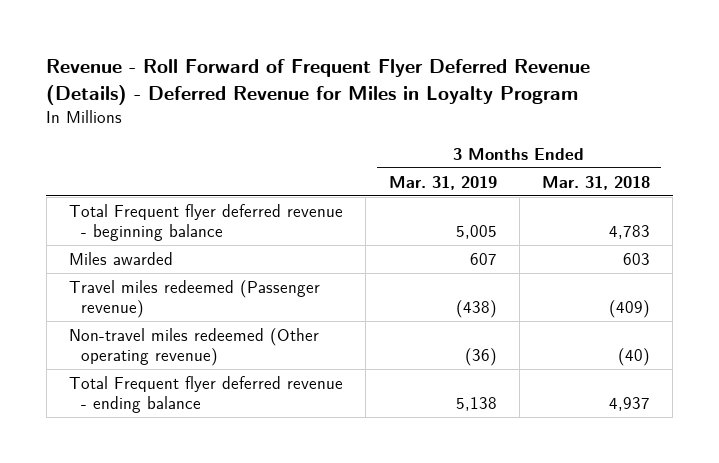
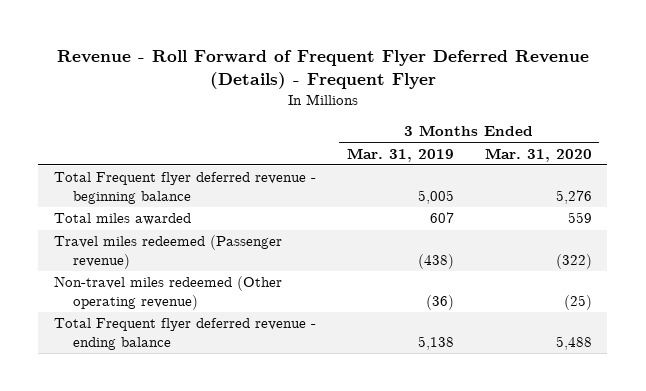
[46,58,591,105] Revenue - Roll Forward of Frequent Flyer Deferred Revenue (Details) - Deferred Revenue for Miles in Loyalty Program -> [56,49,589,89] Revenue - Roll Forward of Frequent Flyer Deferred Revenue (Details) - Frequent Flyer
[542,175,651,190] Mar. 31, 2018 -> none
none -> [484,147,592,162] Mar. 31, 2020
[69,251,174,265] Miles awarded -> [53,213,191,226] Total miles awarded

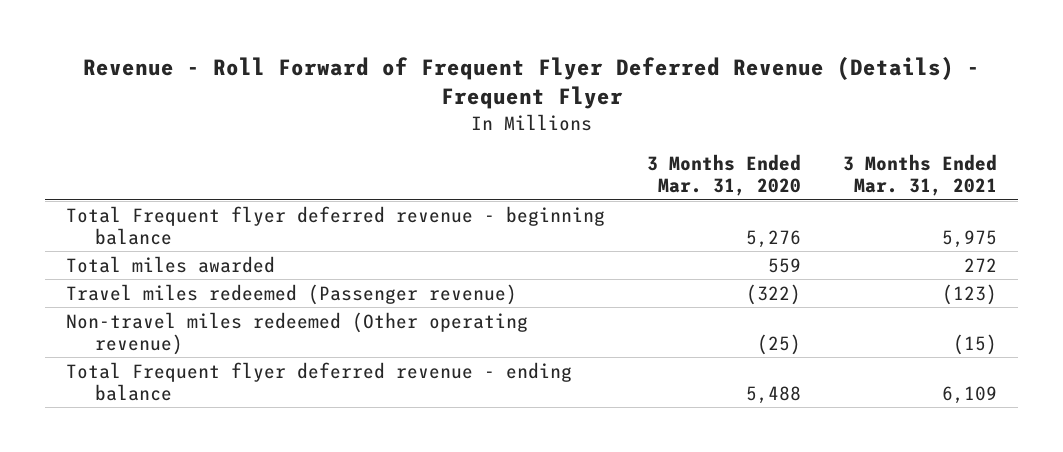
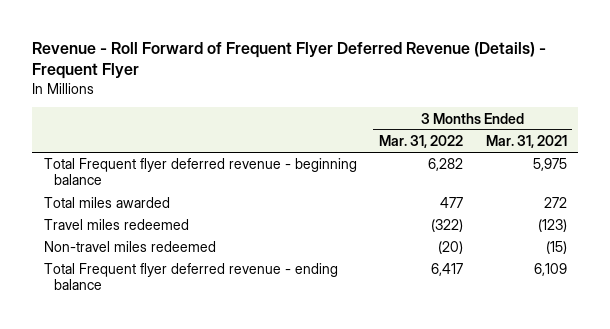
[647,154,802,197] 3 Months Ended Mar. 31, 2020 -> none
none -> [379,135,464,149] Mar. 31, 2022
[66,283,518,305] Travel miles redeemed (Passenger revenue) -> [43,219,189,231] Travel miles redeemed
[66,311,529,355] Non-travel miles redeemed (Other operating revenue) -> [43,241,216,253] Non-travel miles redeemed

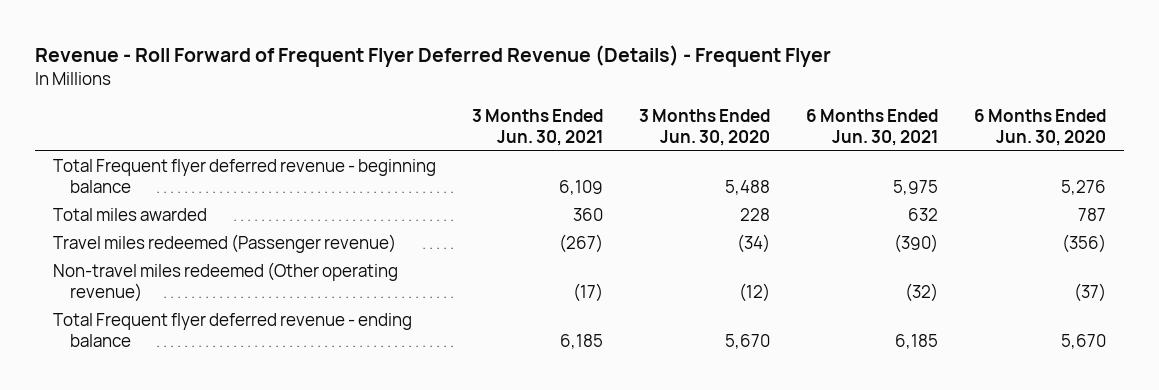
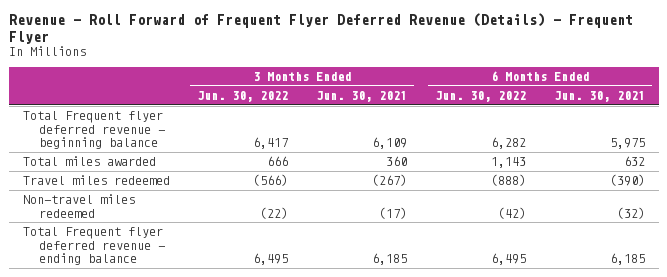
[638,108,770,147] 3 Months Ended Jun. 30, 2020 -> none
[973,108,1106,147] 6 Months Ended Jun. 30, 2020 -> none
none -> [197,90,289,102] Jun. 30, 2022
none -> [435,90,527,102] Jun. 30, 2022
[52,234,396,254] Travel miles redeemed (Passenger revenue) -> [22,175,170,186] Travel miles redeemed
[52,262,398,303] Non-travel miles redeemed (Other operating revenue) -> [22,194,135,218] Non-travel miles redeemed

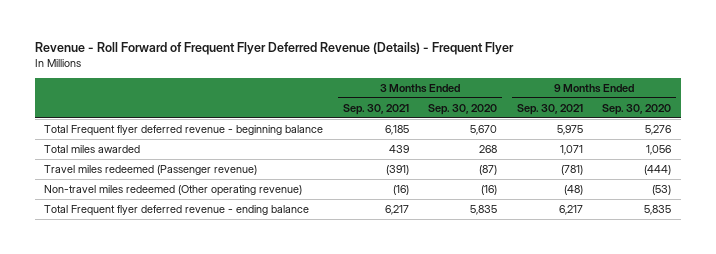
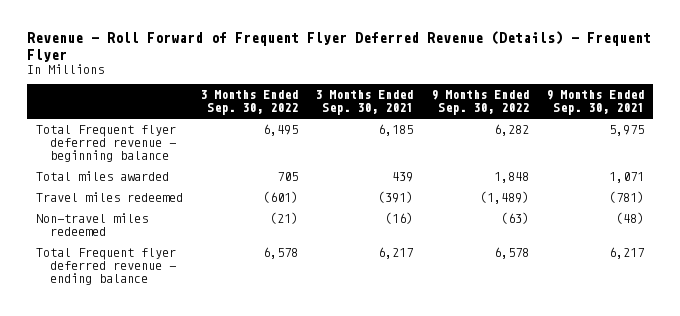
[428,103,498,115] Sep. 30, 2020 -> none
[602,103,672,115] Sep. 30, 2020 -> none
none -> [200,90,299,116] 3 Months Ended Sep. 30, 2022
none -> [430,90,529,116] 9 Months Ended Sep. 30, 2022
[44,165,258,176] Travel miles redeemed (Passenger revenue) -> [35,192,183,203] Travel miles redeemed
[44,185,303,197] Non-travel miles redeemed (Other operating revenue) -> [35,213,148,237] Non-travel miles redeemed

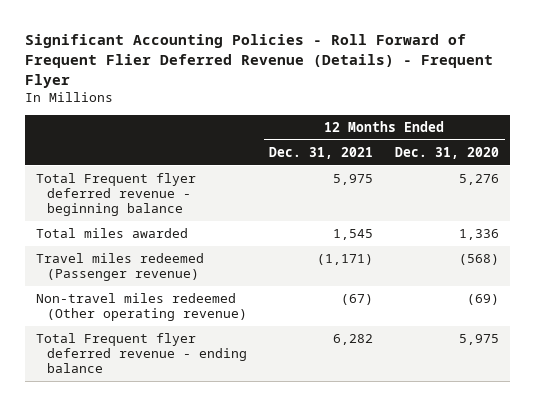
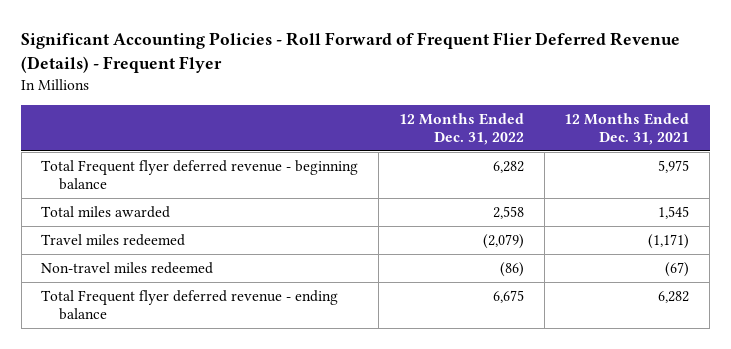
[395,146,500,159] Dec. 31, 2020 -> none
none -> [398,112,524,145] 12 Months Ended Dec. 31, 2022
[36,253,205,281] Travel miles redeemed (Passenger revenue) -> [41,233,186,246] Travel miles redeemed
[36,293,248,321] Non-travel miles redeemed (Other operating revenue) -> [41,261,214,274] Non-travel miles redeemed

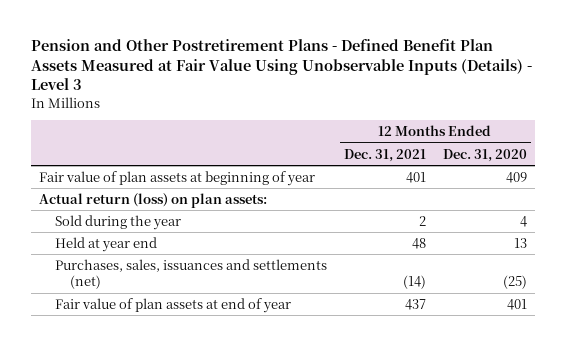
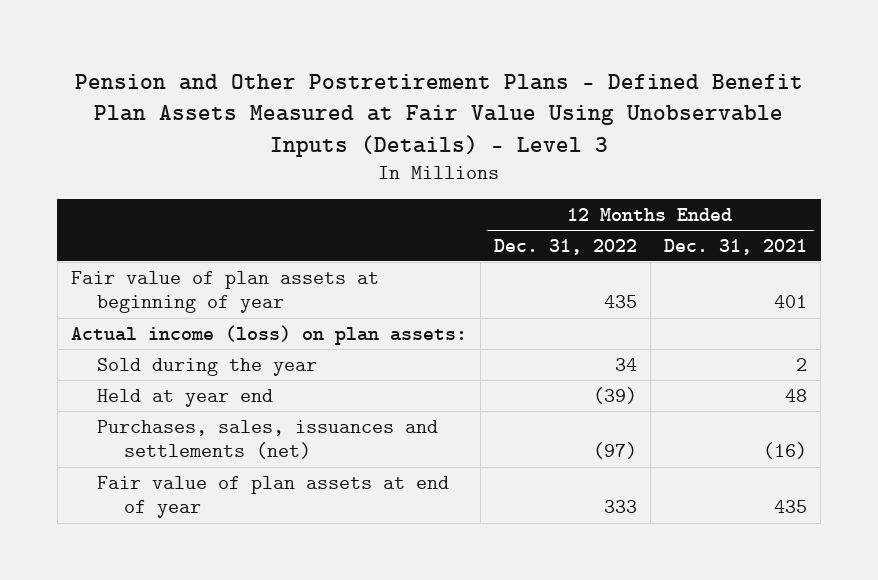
[442,148,527,162] Dec. 31, 2020 -> none
none -> [493,238,637,255] Dec. 31, 2022
[39,192,268,208] Actual return (loss) on plan assets: -> [70,324,467,345] Actual income (loss) on plan assets:
[402,275,426,290] (14) -> [763,442,808,460] (16)
[404,298,426,310] 437 -> [774,500,808,514] 435

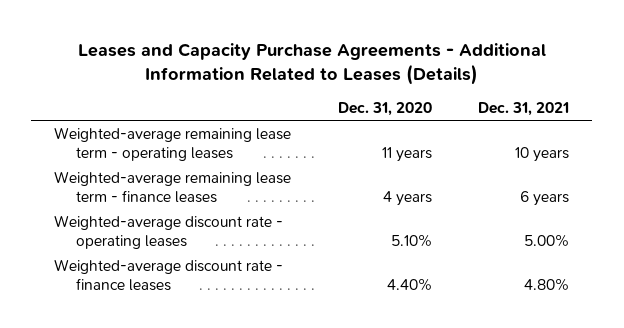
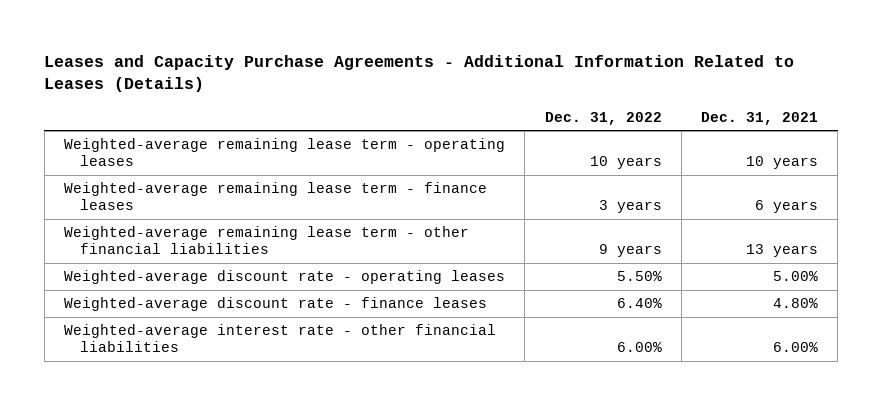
[337,102,432,117] Dec. 31, 2020 -> none
none -> [544,111,662,125] Dec. 31, 2022
none -> [63,226,469,255] Weighted-average remaining lease term - other financial liabilities
none -> [63,324,496,353] Weighted-average interest rate - other financial liabilities

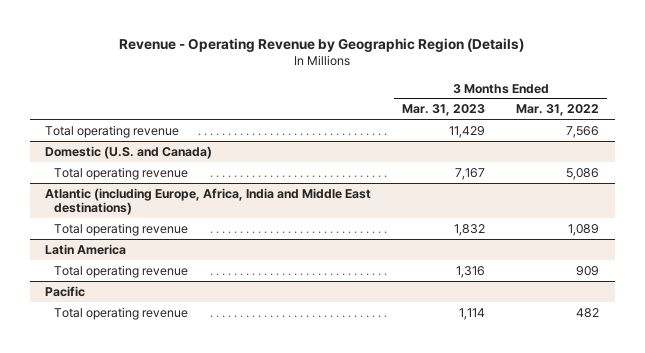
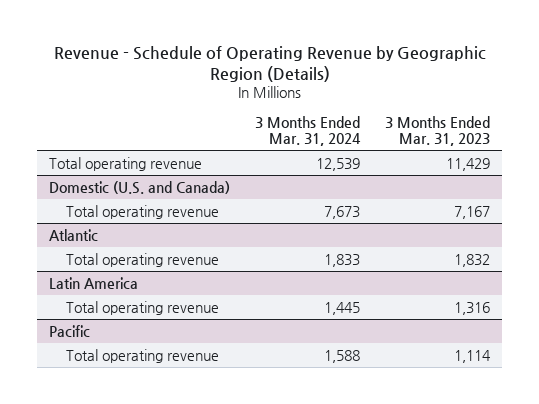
[119,37,525,52] Revenue - Operating Revenue by Geographic Region (Details) -> [53,45,486,82] Revenue - Schedule of Operating Revenue by Geographic Region (Details)
[516,104,600,117] Mar. 31, 2022 -> none
none -> [255,116,362,147] 3 Months Ended Mar. 31, 2024
[45,187,372,216] Atlantic (including Europe, Africa, India and Middle East destinations) -> [49,228,99,241] Atlantic

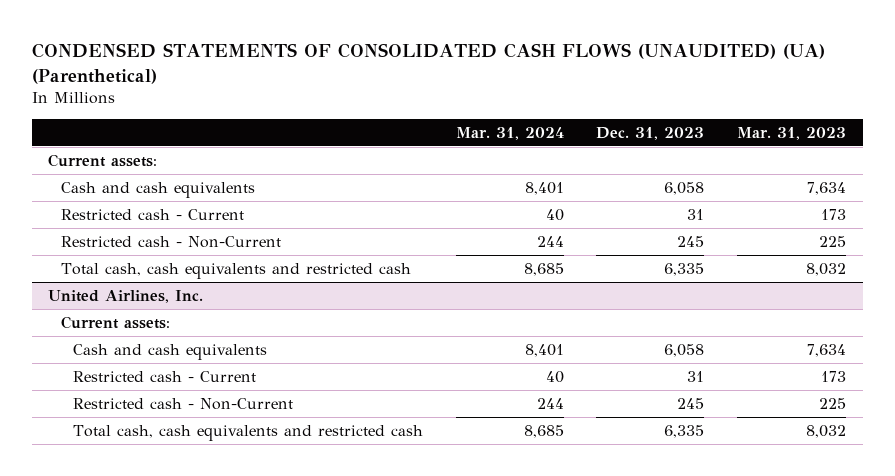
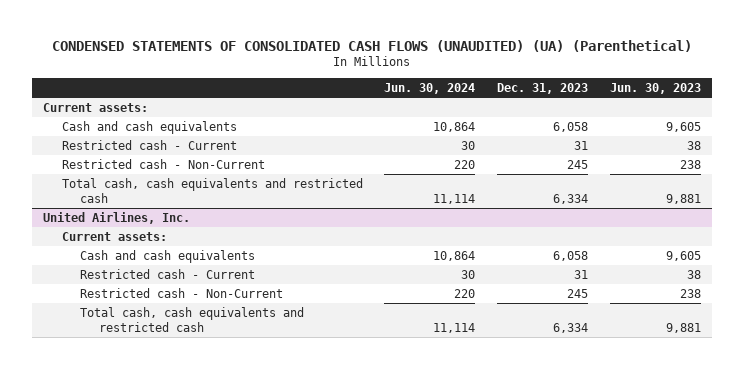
[455,127,564,141] Mar. 31, 2024 -> none
[737,127,847,141] Mar. 31, 2023 -> none
none -> [384,82,476,94] Jun. 30, 2024
none -> [609,82,701,94] Jun. 30, 2023
[664,262,705,276] 6,335 -> [553,193,589,204] 6,334
[664,424,705,438] 6,335 -> [553,322,589,333] 6,334

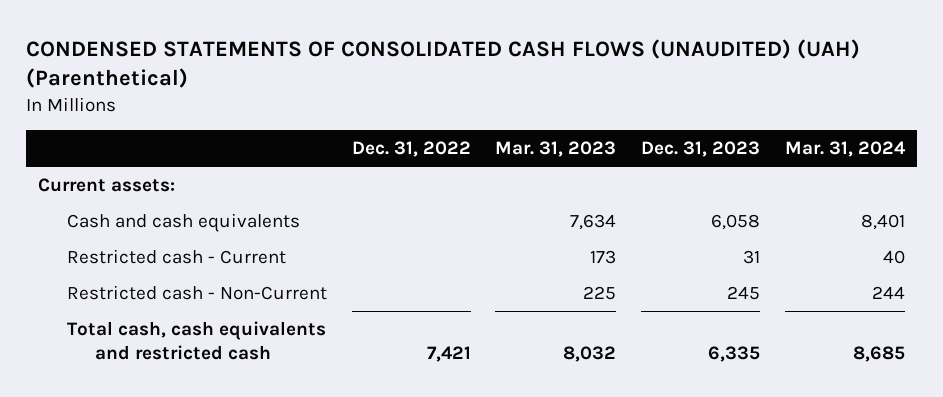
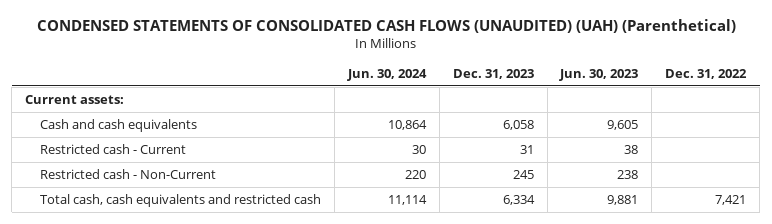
[495,141,617,158] Mar. 31, 2023 -> none
[784,141,906,158] Mar. 31, 2024 -> none
none -> [346,68,427,81] Jun. 30, 2024
none -> [559,68,639,81] Jun. 30, 2023
[708,345,761,362] 6,335 -> [502,195,535,206] 6,334

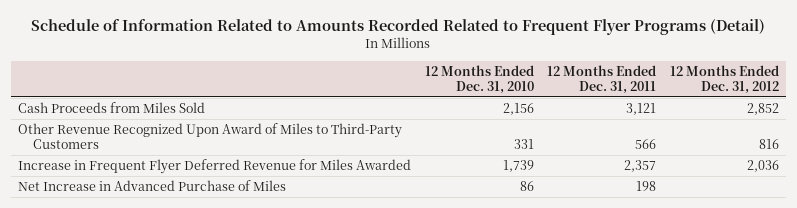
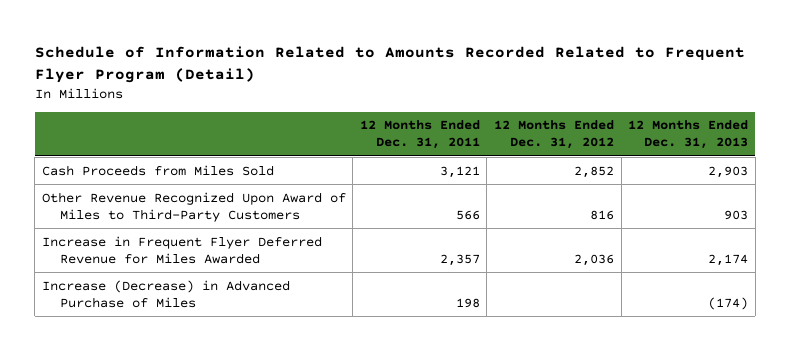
[31,18,766,35] Schedule of Information Related to Amounts Recorded Related to Frequent Flyer Programs (Detail) -> [34,45,745,83] Schedule of Information Related to Amounts Recorded Related to Frequent Flyer Program (Detail)
[424,64,534,94] 12 Months Ended Dec. 31, 2010 -> none
none -> [628,120,749,150] 12 Months Ended Dec. 31, 2013
[18,180,287,192] Net Increase in Advanced Purchase of Miles -> [41,279,290,308] Increase (Decrease) in Advanced Purchase of Miles

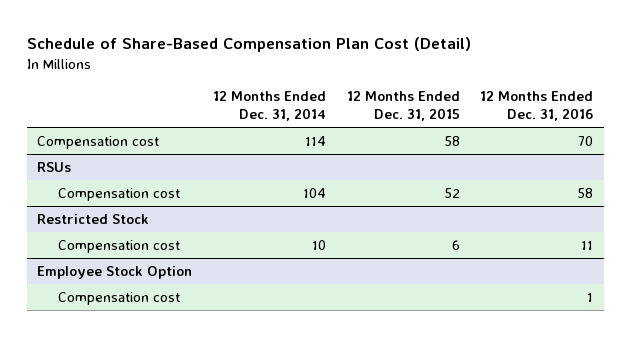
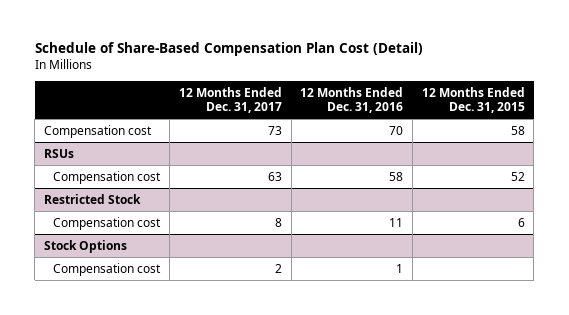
[212,91,326,122] 12 Months Ended Dec. 31, 2014 -> none
none -> [178,86,282,114] 12 Months Ended Dec. 31, 2017
[37,265,193,279] Employee Stock Option -> [44,239,128,253] Stock Options

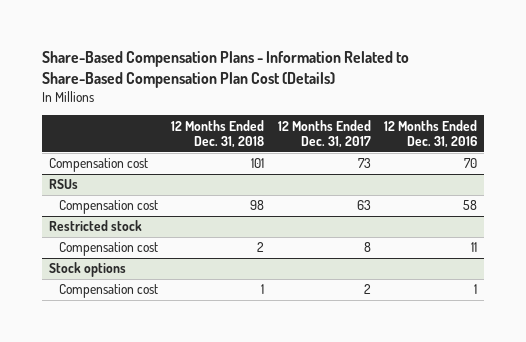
[34,42,423,57] Schedule of Share-Based Compensation Plan Cost (Detail) -> [41,50,409,88] Share-Based Compensation Plans - Information Related to Share-Based Compensation Plan Cost (Details)
[421,86,525,114] 12 Months Ended Dec. 31, 2015 -> none
none -> [171,119,265,149] 12 Months Ended Dec. 31, 2018
[44,193,142,204] Restricted Stock -> [48,220,142,232] Restricted stock
[44,239,128,253] Stock Options -> [48,262,126,278] Stock options

